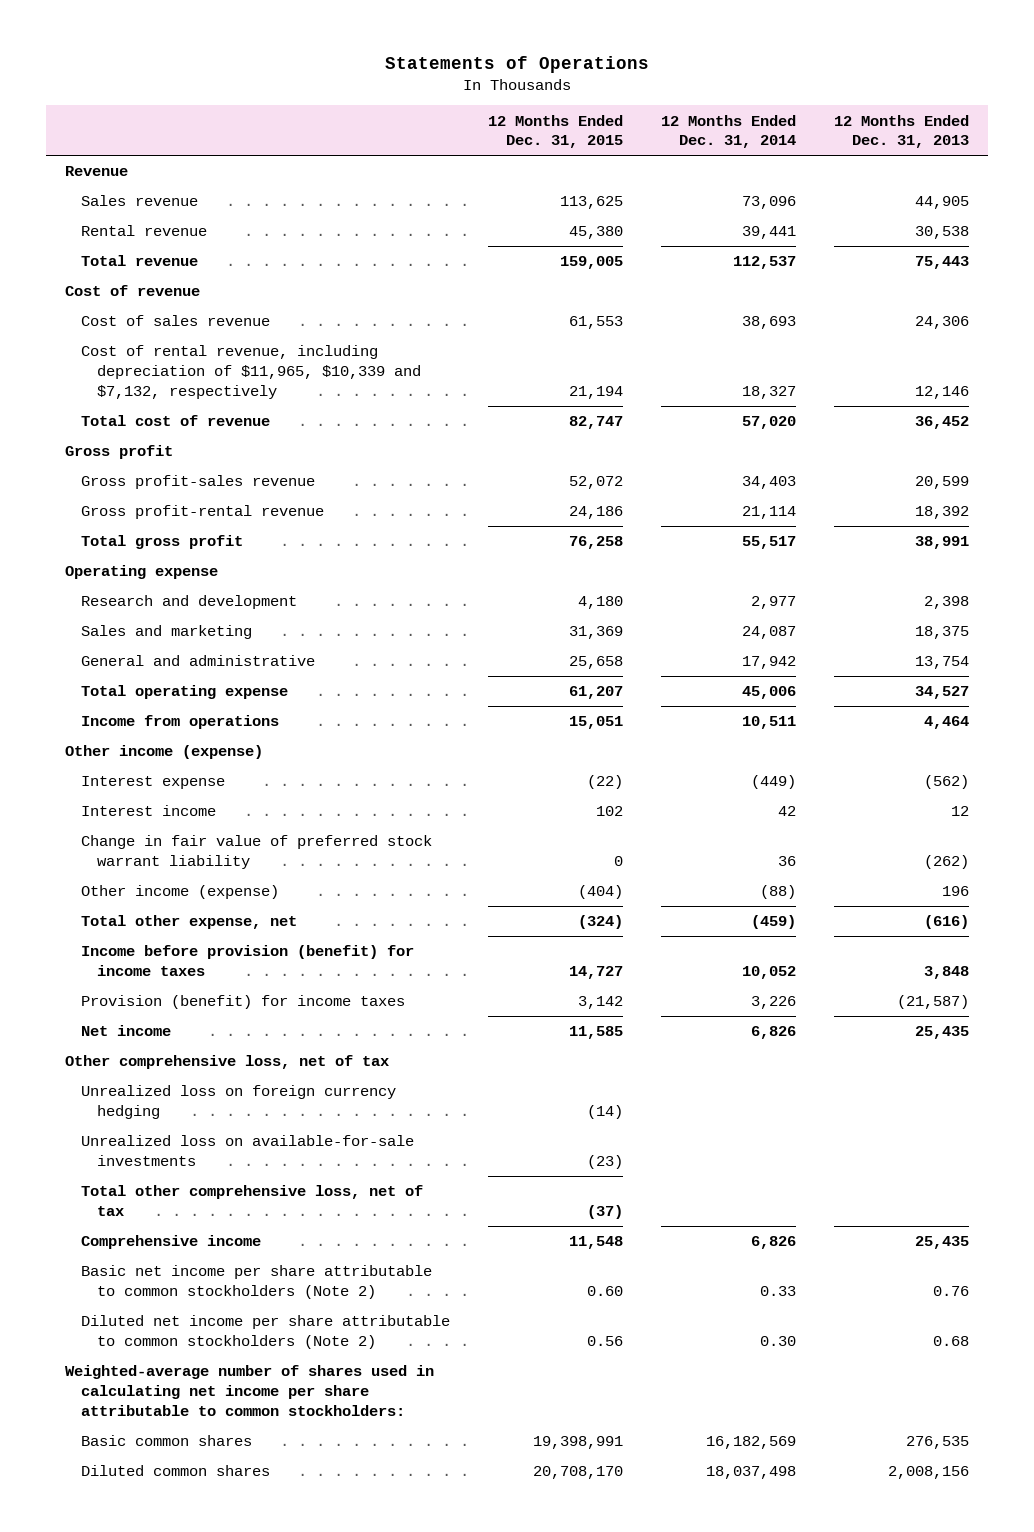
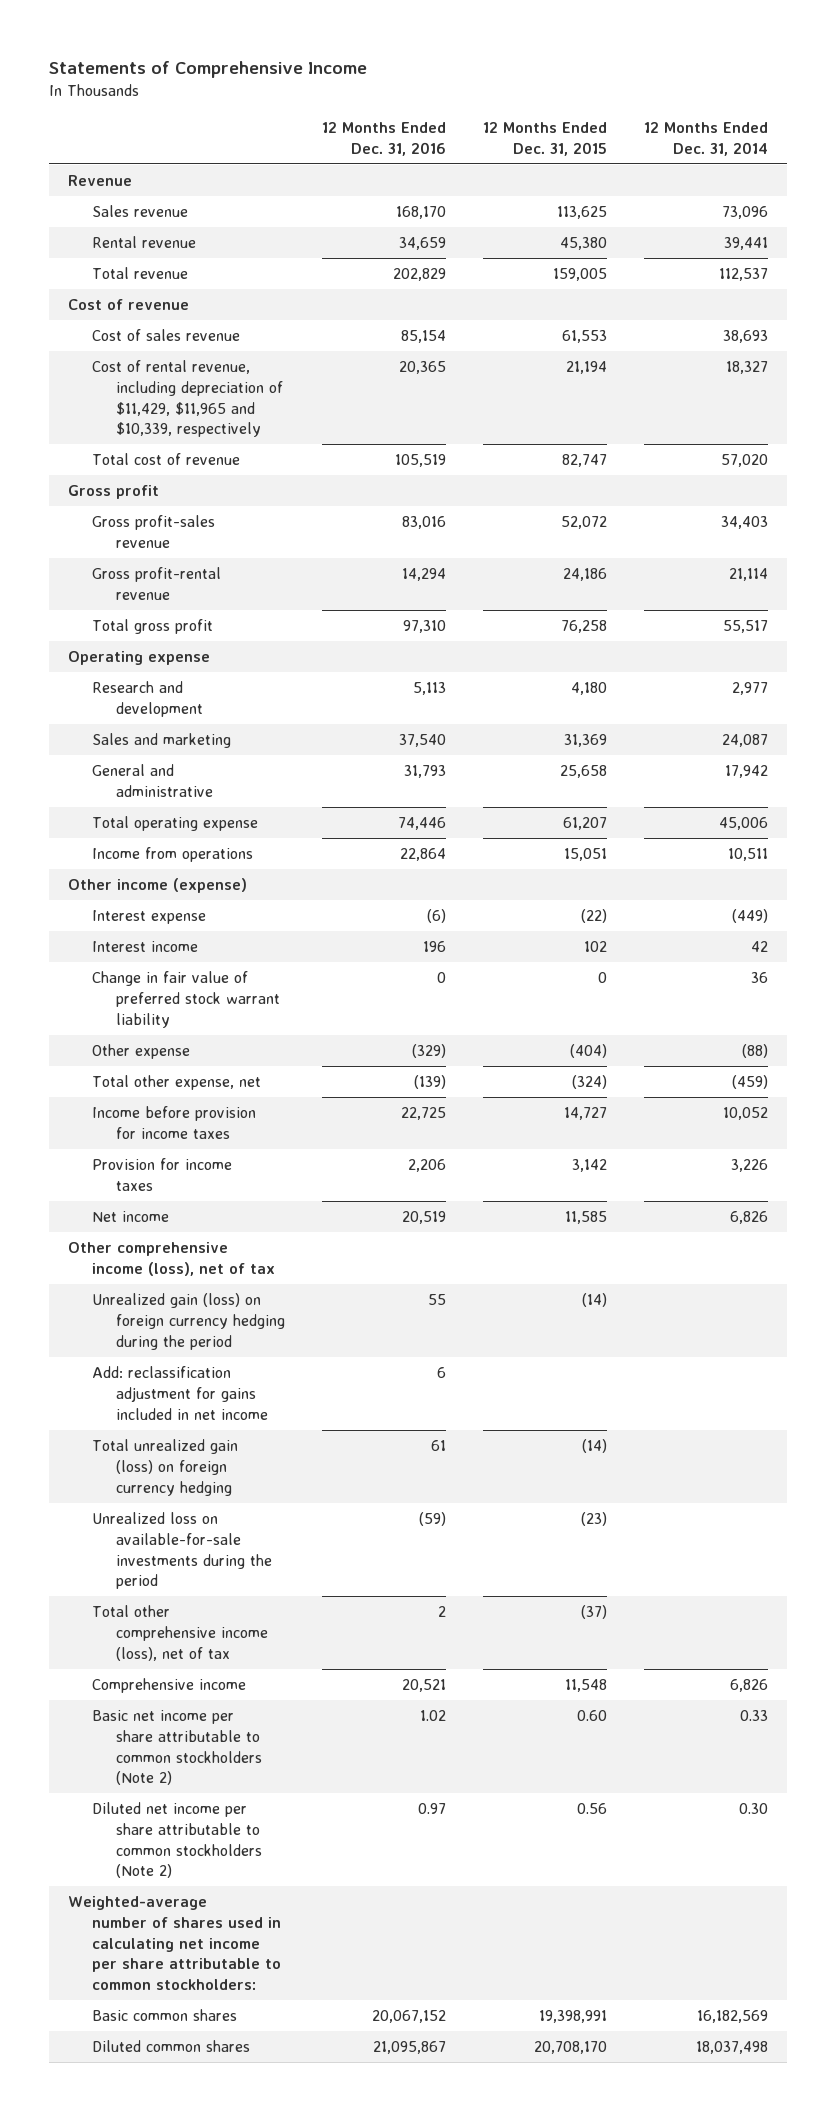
[384,56,649,74] Statements of Operations -> [49,61,368,79] Statements of Comprehensive Income
[833,114,969,149] 12 Months Ended Dec. 31, 2013 -> none
none -> [322,122,447,156] 12 Months Ended Dec. 31, 2016
[80,345,422,399] Cost of rental revenue, including depreciation of $11,965, $10,339 and $7,132, respectively -> [92,359,284,438] Cost of rental revenue, including depreciation of $11,429, $11,965 and $10,339, respectively
[80,885,279,900] Other income (expense) -> [92,1043,191,1059] Other expense
[80,945,414,976] Income before provision (benefit) for income taxes -> [92,1105,257,1139] Income before provision for income taxes
[80,995,405,1010] Provision (benefit) for income taxes -> [92,1157,233,1191] Provision for income taxes
[64,1055,389,1070] Other comprehensive loss, net of tax -> [68,1241,276,1276] Other comprehensive income (loss), net of tax
none -> [92,1292,286,1350] Unrealized gain (loss) on foreign currency hedging during the period
none -> [92,1365,269,1420] Add: reclassification adjustment for gains included in net income
[80,1085,396,1119] Unrealized loss on foreign currency hedging -> [92,1438,239,1496] Total unrealized gain (loss) on foreign currency hedging
[80,1135,414,1166] Unrealized loss on available-for-sale investments -> [92,1511,273,1590] Unrealized loss on available-for-sale investments during the period
[80,1185,423,1216] Total other comprehensive loss, net of tax -> [92,1604,269,1661] Total other comprehensive income (loss), net of tax

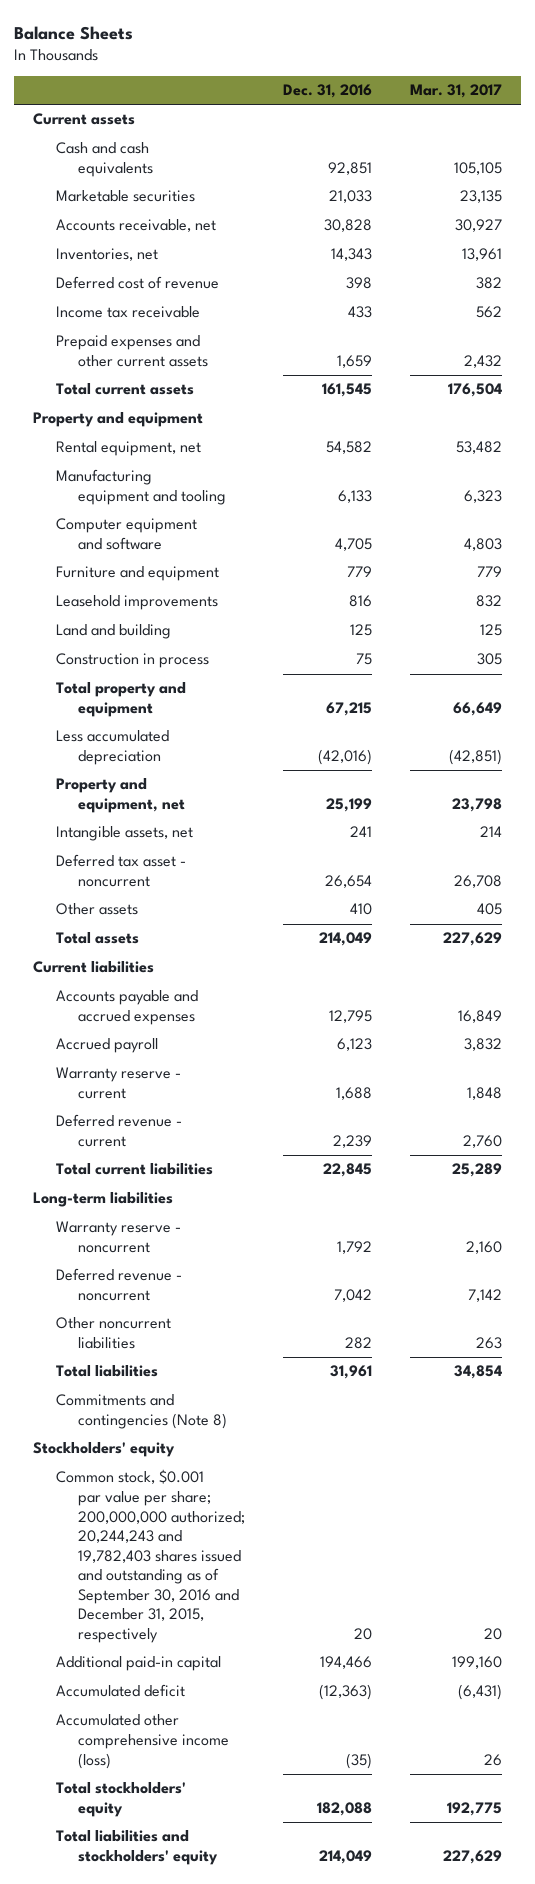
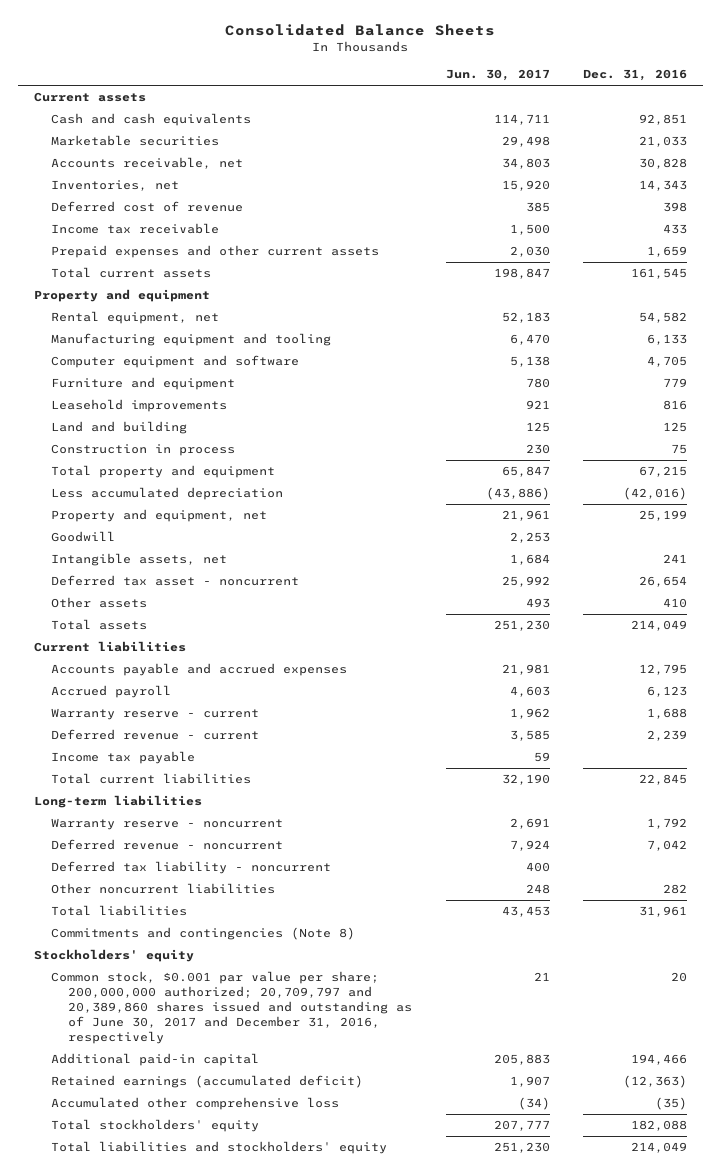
[14,25,134,40] Balance Sheets -> [225,24,496,37] Consolidated Balance Sheets
[410,84,503,99] Mar. 31, 2017 -> none
none -> [445,68,550,81] Jun. 30, 2017
none -> [51,531,116,543] Goodwill
none -> [51,751,196,765] Income tax payable
none -> [51,861,332,875] Deferred tax liability - noncurrent
[55,1469,245,1643] Common stock, $0.001 par value per share; 200,000,000 authorized; 20,244,243 and 19,782,403 shares issued and outstanding as of September 30, 2016 and December 31, 2015, respectively -> [51,971,413,1044] Common stock, $0.001 par value per share; 200,000,000 authorized; 20,709,797 and 20,389,860 shares issued and outstanding as of June 30, 2017 and December 31, 2016, respectively
[55,1684,185,1698] Accumulated deficit -> [51,1075,364,1089] Retained earnings (accumulated deficit)
[55,1714,229,1769] Accumulated other comprehensive income (loss) -> [51,1097,340,1111] Accumulated other comprehensive loss

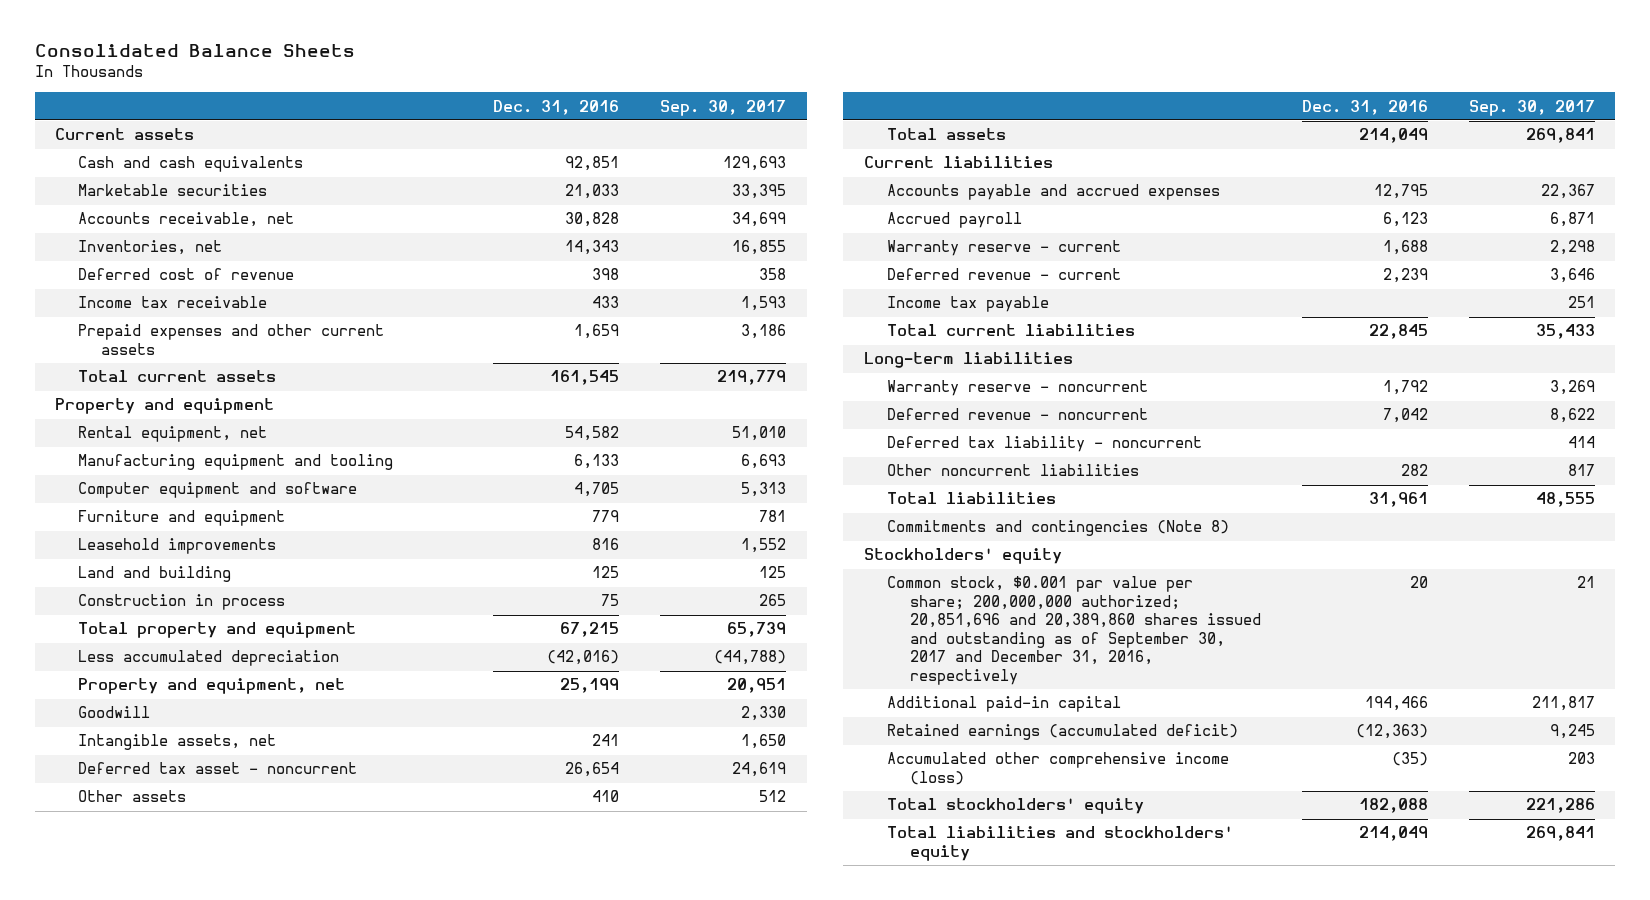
[445,68,550,81] Jun. 30, 2017 -> none
none -> [660,99,787,116] Sep. 30, 2017
[51,971,413,1044] Common stock, $0.001 par value per share; 200,000,000 authorized; 20,709,797 and 20,389,860 shares issued and outstanding as of June 30, 2017 and December 31, 2016, respectively -> [887,576,1262,685] Common stock, $0.001 par value per share; 200,000,000 authorized; 20,851,696 and 20,389,860 shares issued and outstanding as of September 30, 2017 and December 31, 2016, respectively
[51,1097,340,1111] Accumulated other comprehensive loss -> [887,752,1230,785] Accumulated other comprehensive income (loss)

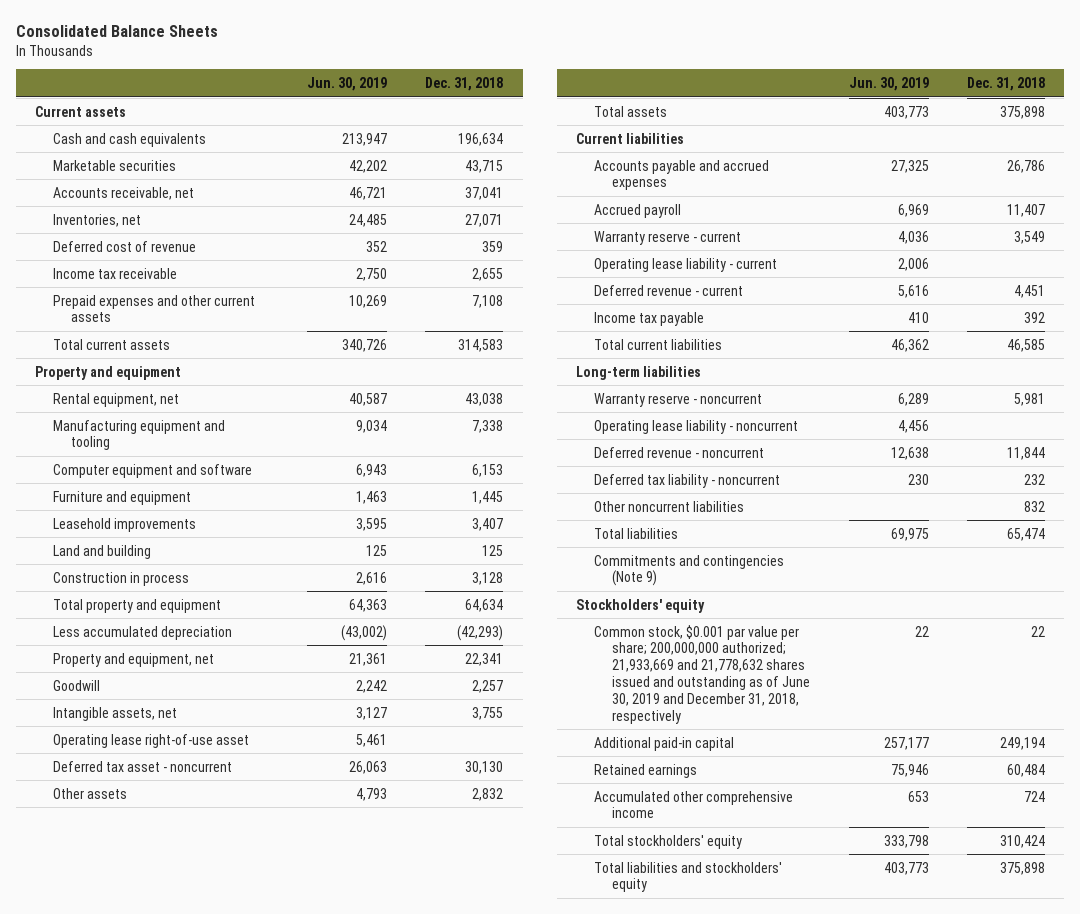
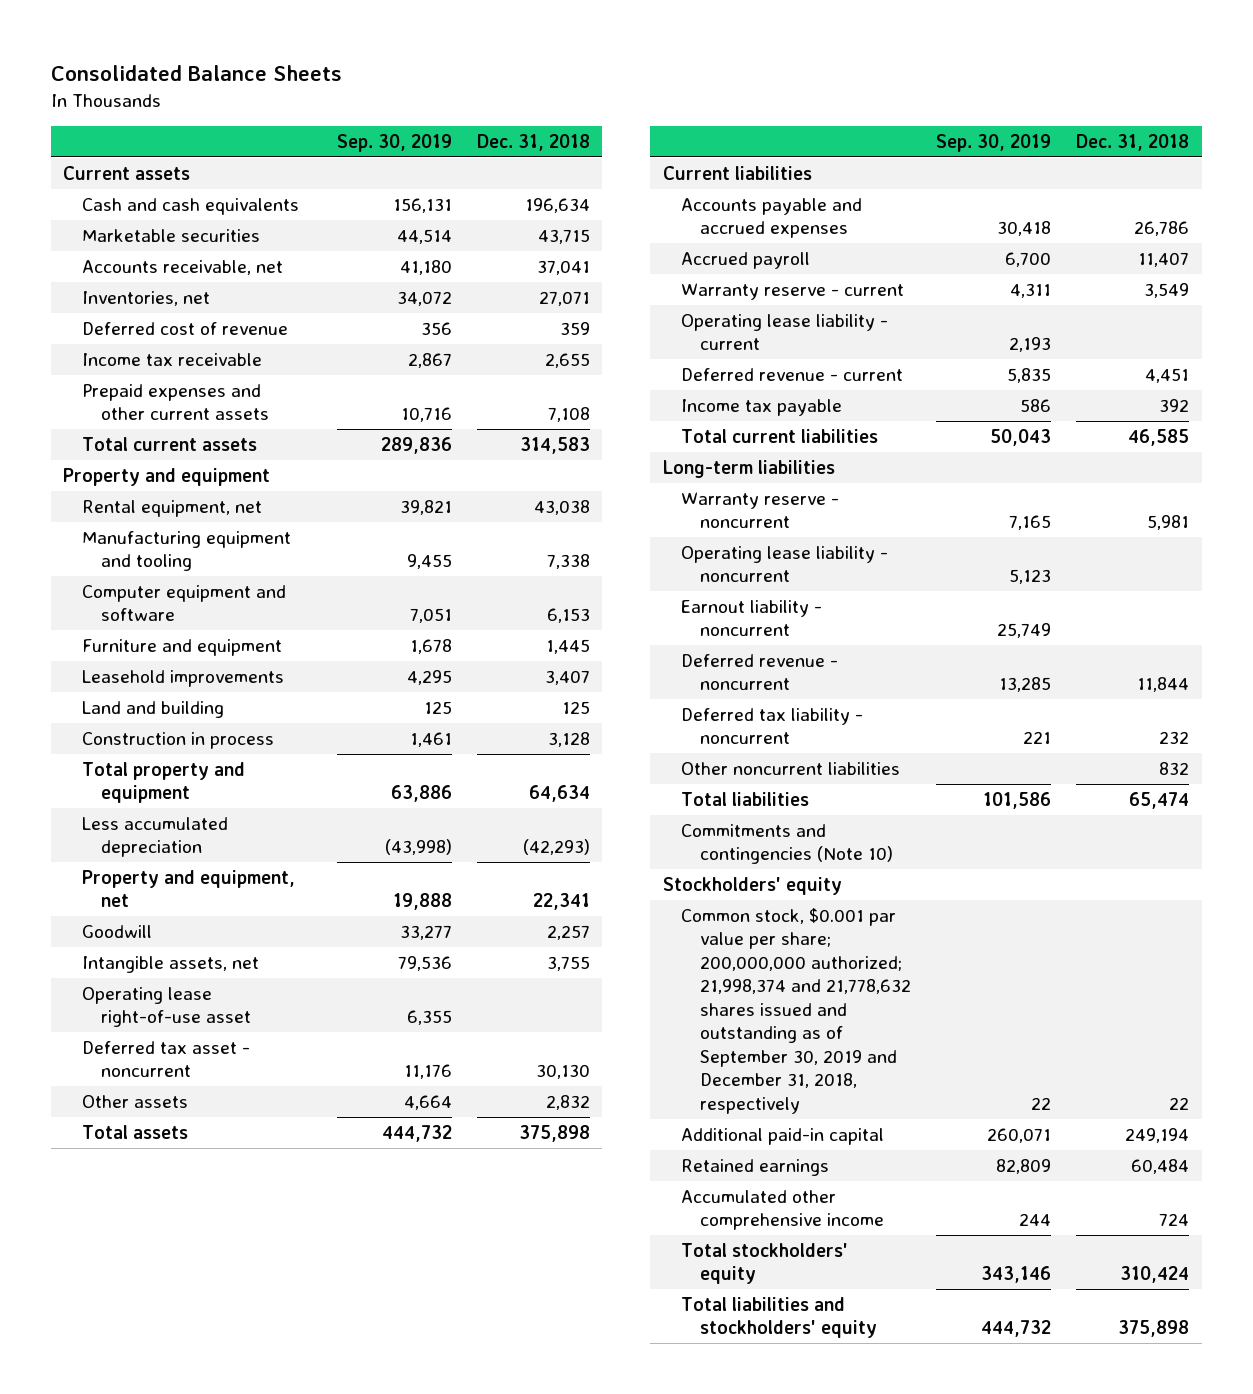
[307,76,388,91] Jun. 30, 2019 -> none
none -> [336,133,452,152] Sep. 30, 2019
none -> [681,599,823,637] Earnout liability - noncurrent
[594,554,785,587] Commitments and contingencies (Note 9) -> [681,823,894,865] Commitments and contingencies (Note 10)
[594,624,811,724] Common stock, $0.001 par value per share; 200,000,000 authorized; 21,933,669 and 21,778,632 shares issued and outstanding as of June 30, 2019 and December 31, 2018, respectively -> [681,907,912,1114] Common stock, $0.001 par value per share; 200,000,000 authorized; 21,998,374 and 21,778,632 shares issued and outstanding as of September 30, 2019 and December 31, 2018, respectively

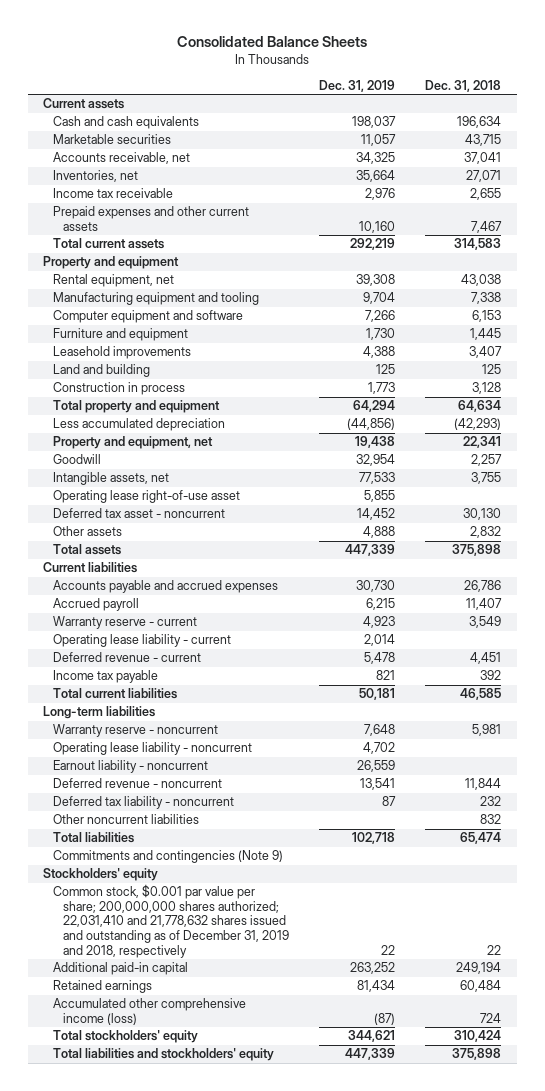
[336,133,452,152] Sep. 30, 2019 -> none
none -> [319,79,396,92] Dec. 31, 2019
[81,321,288,335] Deferred cost of revenue -> none
[547,407,590,423] 7,108 -> [471,220,503,233] 7,467
[681,823,894,865] Commitments and contingencies (Note 10) -> [53,850,284,864] Commitments and contingencies (Note 9)
[681,907,912,1114] Common stock, $0.001 par value per share; 200,000,000 authorized; 21,998,374 and 21,778,632 shares issued and outstanding as of September 30, 2019 and December 31, 2018, respectively -> [53,884,290,958] Common stock, $0.001 par value per share; 200,000,000 shares authorized; 22,031,410 and 21,778,632 shares issued and outstanding as of December 31, 2019 and 2018, respectively
[681,1189,885,1231] Accumulated other comprehensive income -> [53,998,247,1025] Accumulated other comprehensive income (loss)

